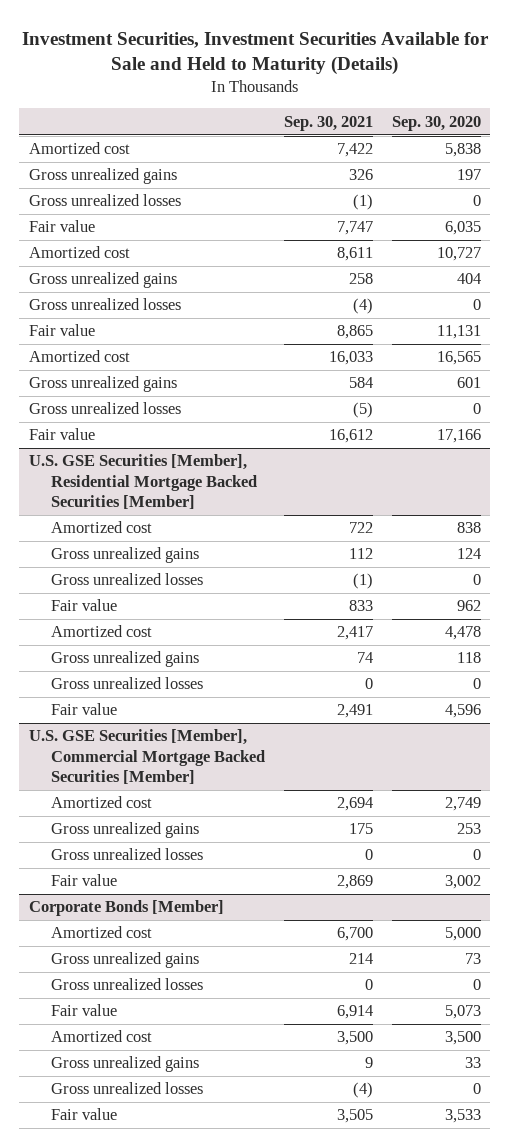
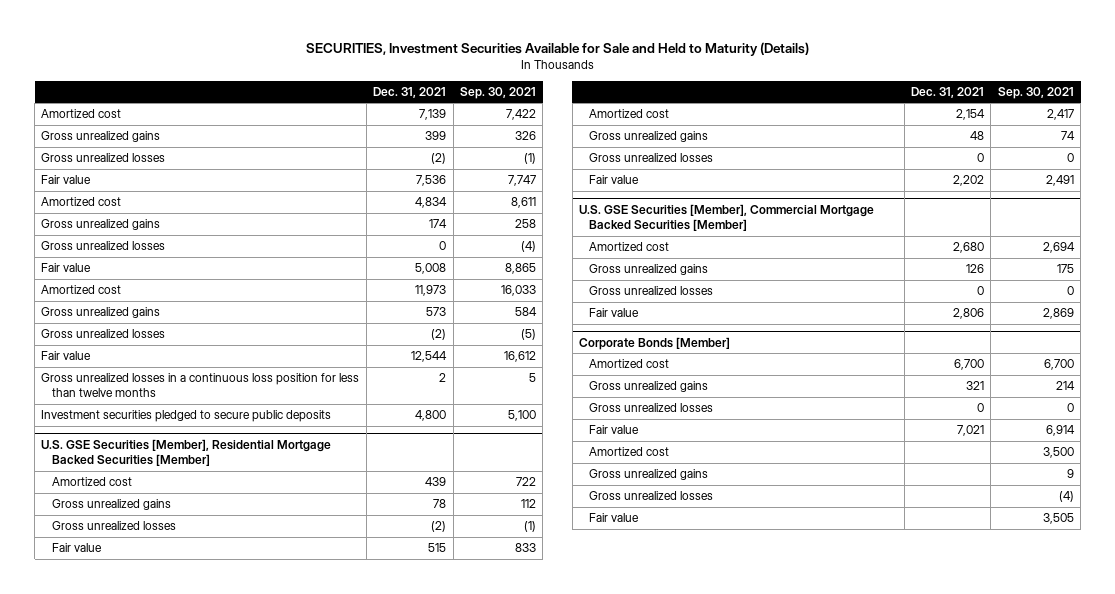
[21,31,489,75] Investment Securities, Investment Securities Available for Sale and Held to Maturity (Details) -> [305,41,809,56] SECURITIES, Investment Securities Available for Sale and Held to Maturity (Details)
[391,115,481,131] Sep. 30, 2020 -> none
none -> [373,86,447,98] Dec. 31, 2021
none -> [41,373,360,398] Gross unrealized losses in a continuous loss position for less than twelve months
none -> [41,410,332,423] Investment securities pledged to secure public deposits

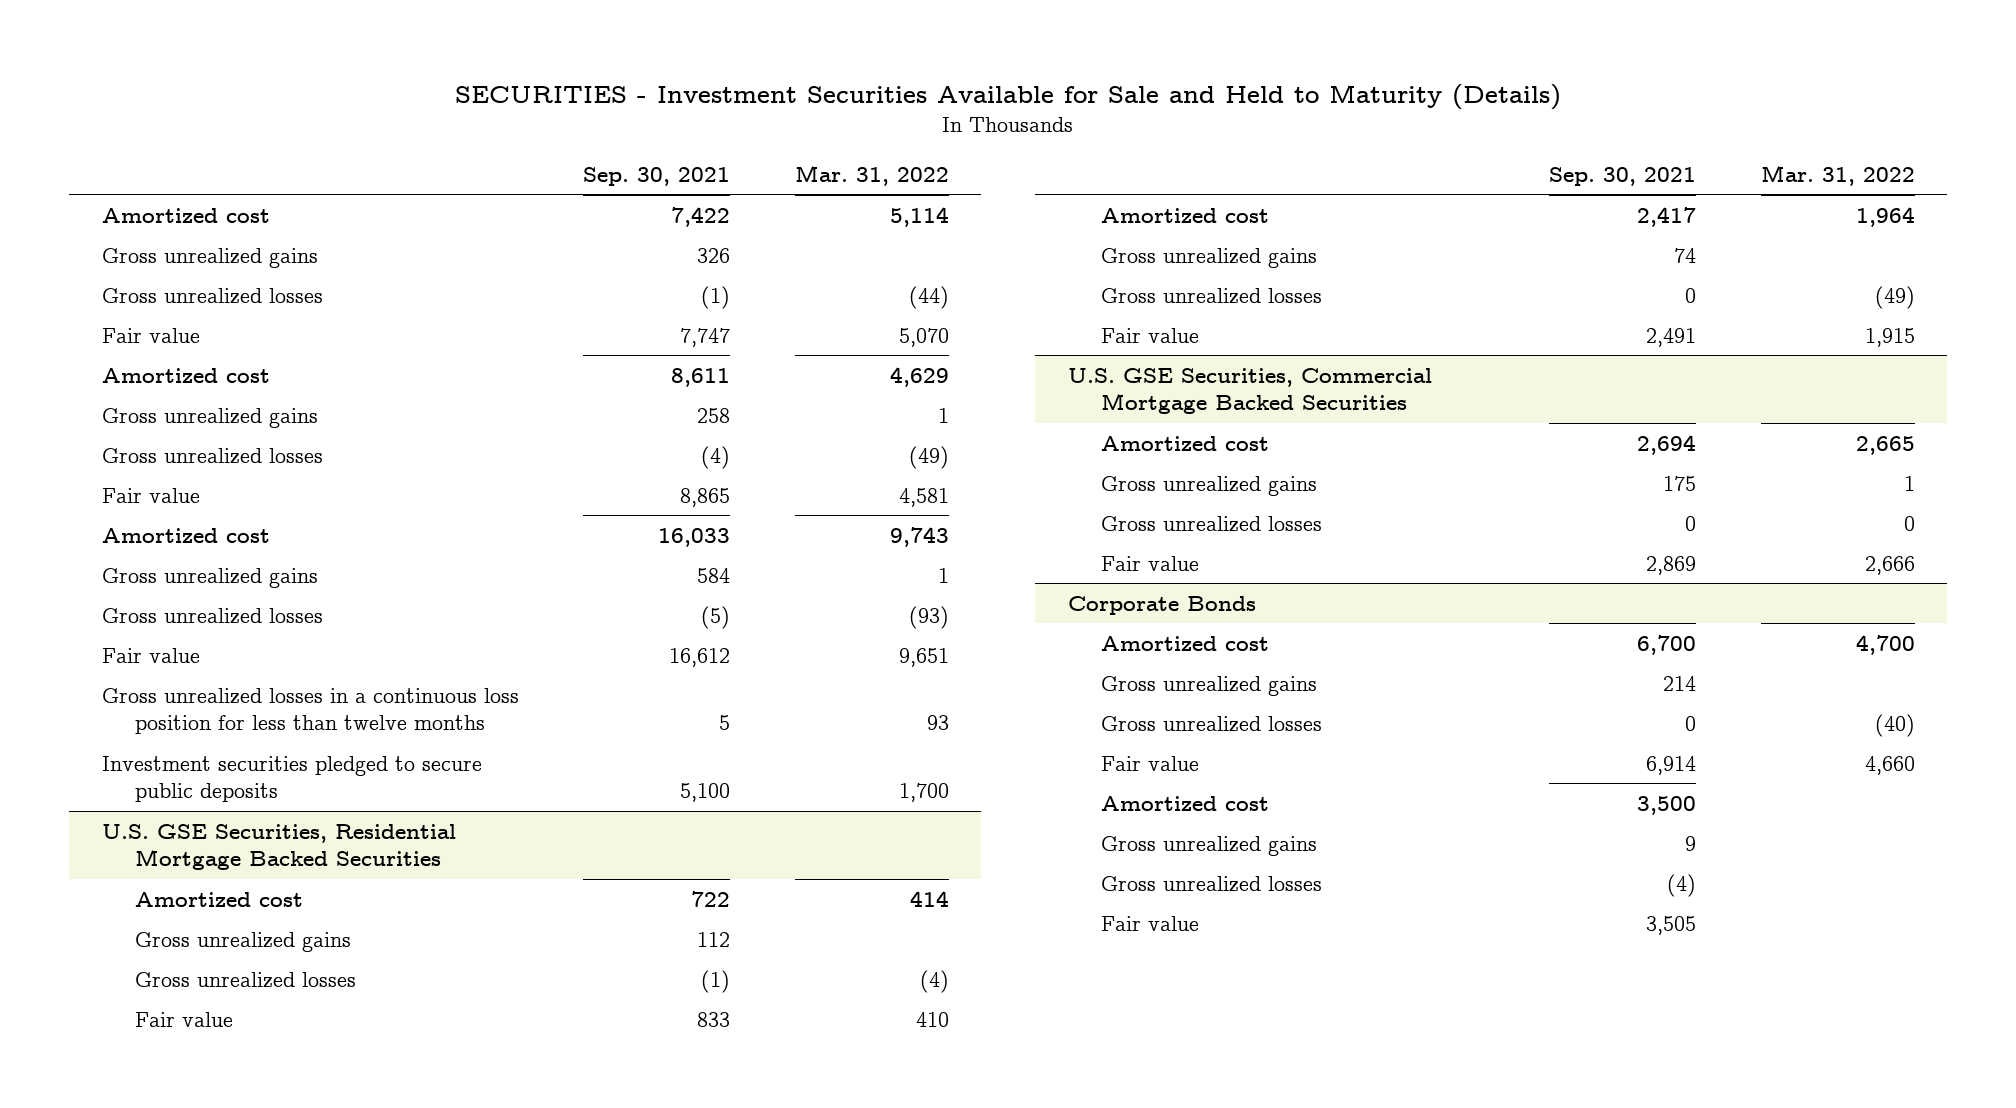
[305,41,809,56] SECURITIES, Investment Securities Available for Sale and Held to Maturity (Details) -> [455,84,1562,111] SECURITIES - Investment Securities Available for Sale and Held to Maturity (Details)
[373,86,447,98] Dec. 31, 2021 -> none
none -> [794,164,949,186] Mar. 31, 2022
[41,438,332,467] U.S. GSE Securities [Member], Residential Mortgage Backed Securities [Member] -> [101,823,456,870] U.S. GSE Securities, Residential Mortgage Backed Securities
[579,203,875,232] U.S. GSE Securities [Member], Commercial Mortgage Backed Securities [Member] -> [1067,367,1432,414] U.S. GSE Securities, Commercial Mortgage Backed Securities
[579,336,731,350] Corporate Bonds [Member] -> [1067,595,1256,615] Corporate Bonds

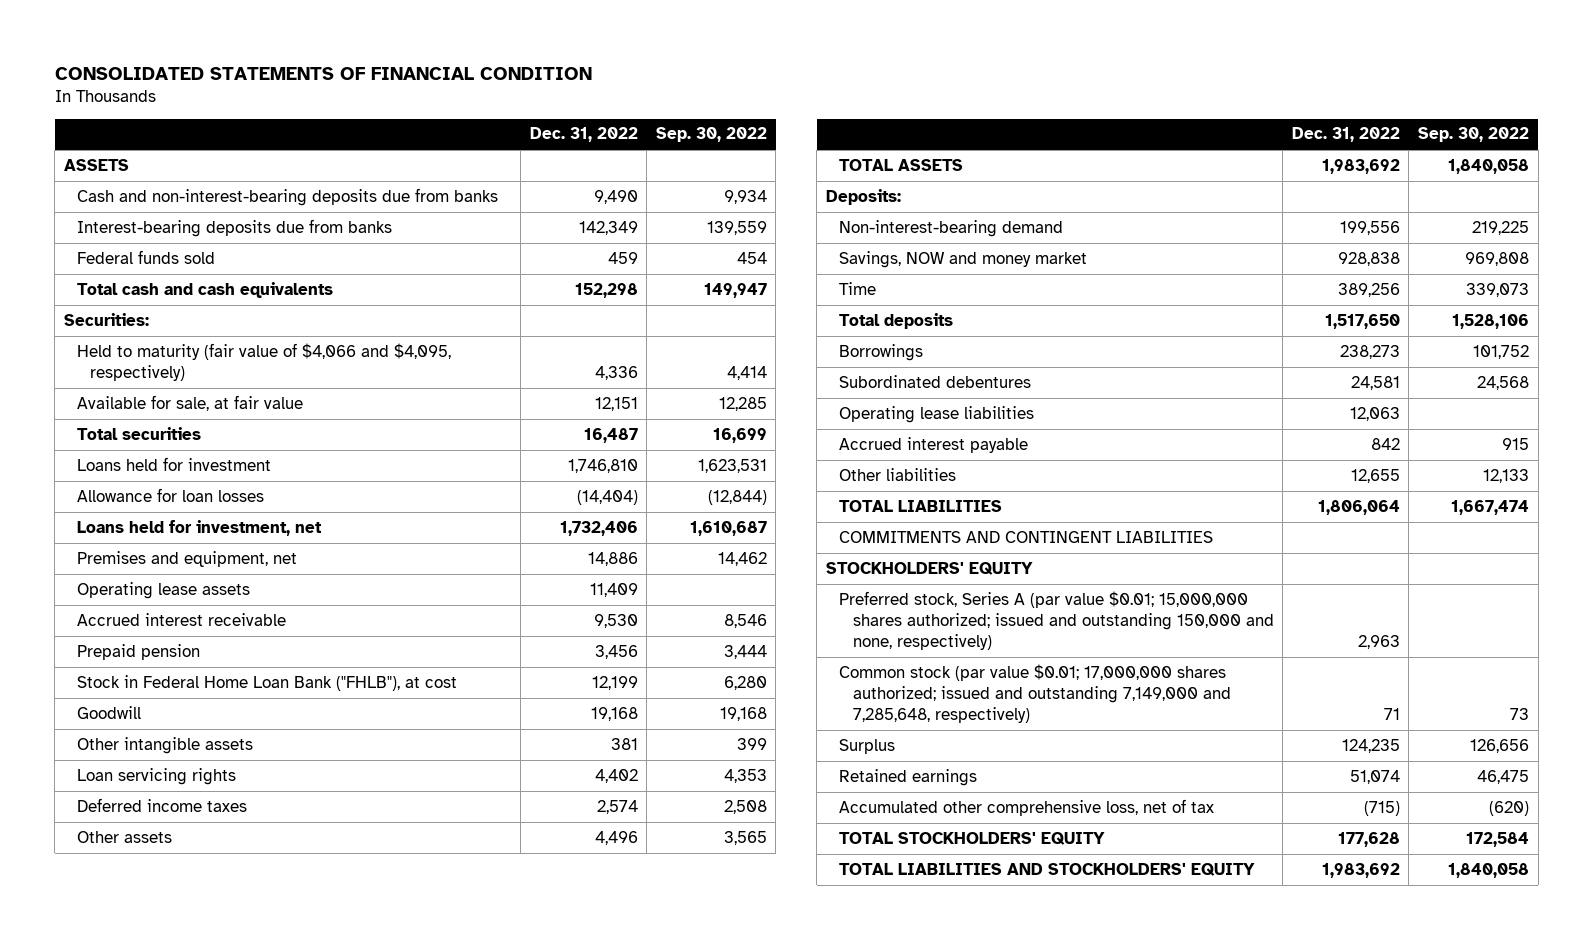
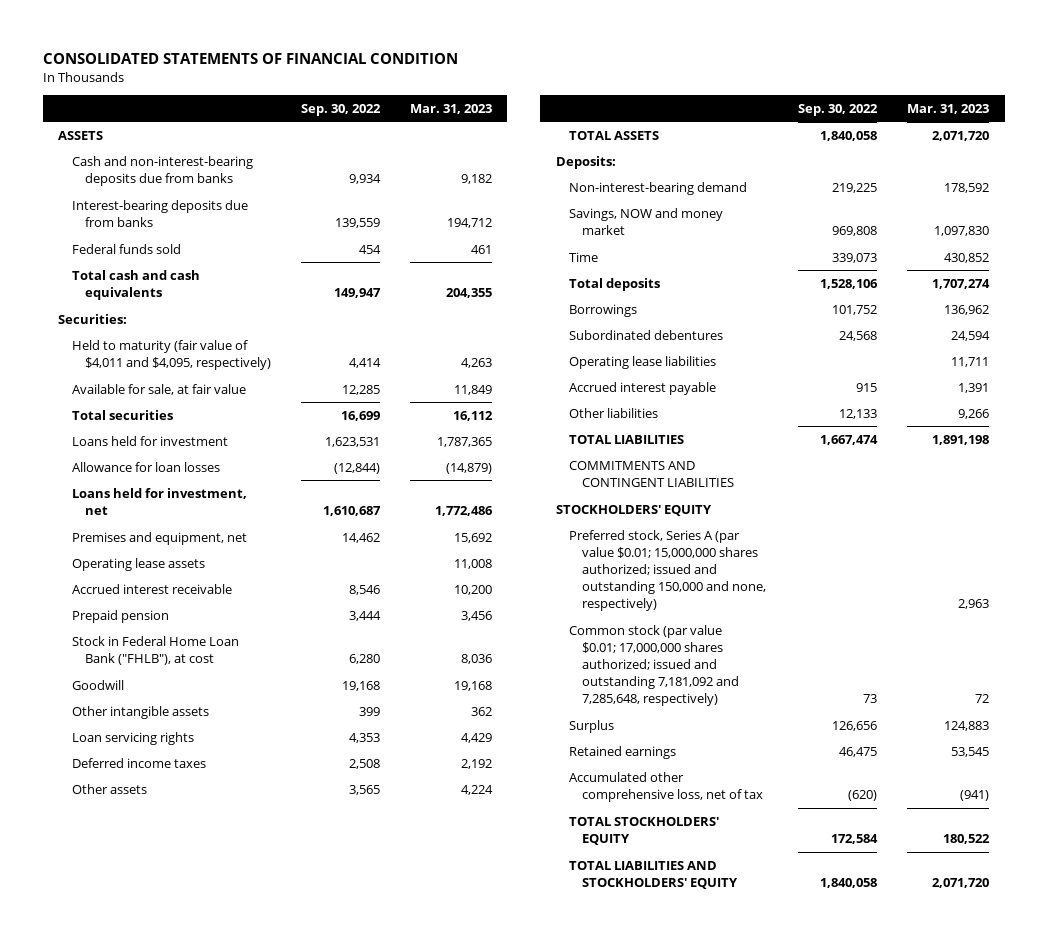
[529,127,638,143] Dec. 31, 2022 -> none
none -> [410,103,493,114] Mar. 31, 2023
[77,342,452,381] Held to maturity (fair value of $4,066 and $4,095, respectively) -> [71,339,271,371] Held to maturity (fair value of $4,011 and $4,095, respectively)
[839,663,1231,723] Common stock (par value $0.01; 17,000,000 shares authorized; issued and outstanding 7,149,000 and 7,285,648, respectively) -> [568,624,739,707] Common stock (par value $0.01; 17,000,000 shares authorized; issued and outstanding 7,181,092 and 7,285,648, respectively)

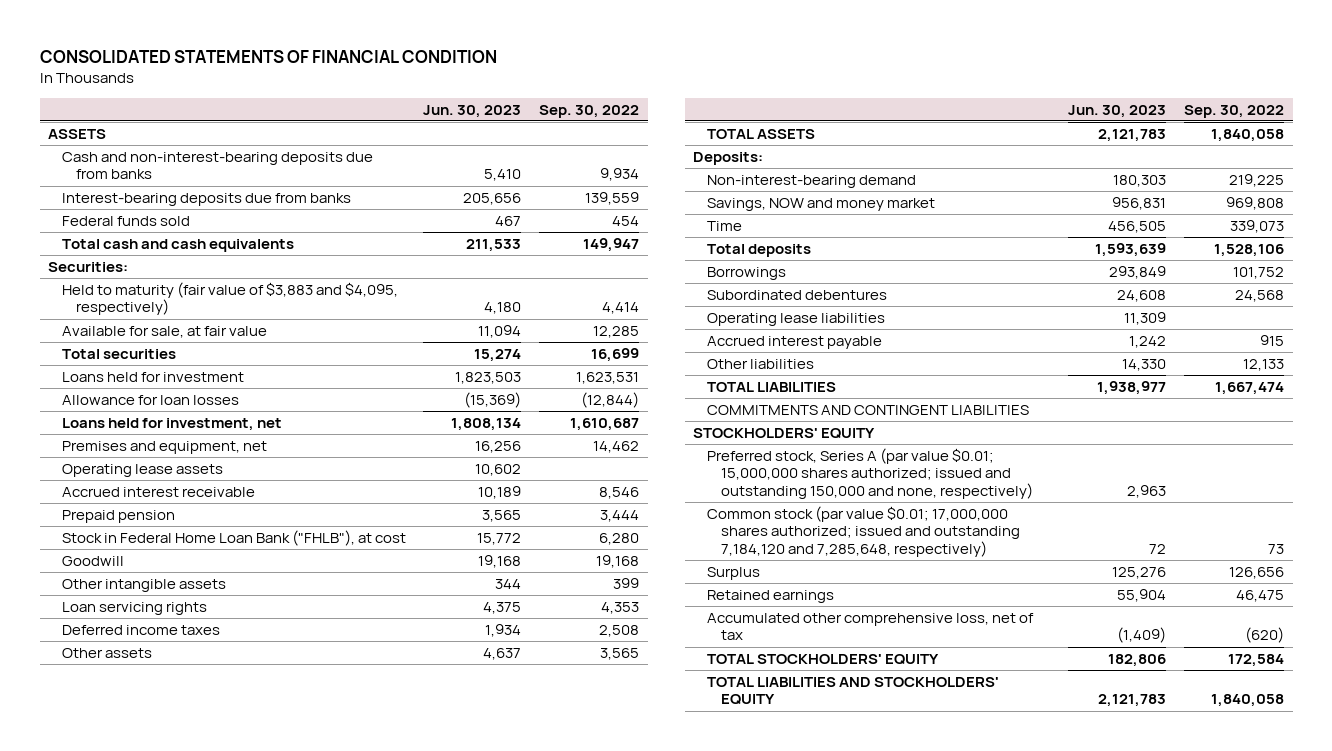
[410,103,493,114] Mar. 31, 2023 -> none
none -> [423,104,522,118] Jun. 30, 2023
[71,339,271,371] Held to maturity (fair value of $4,011 and $4,095, respectively) -> [61,282,398,316] Held to maturity (fair value of $3,883 and $4,095, respectively)
[568,624,739,707] Common stock (par value $0.01; 17,000,000 shares authorized; issued and outstanding 7,181,092 and 7,285,648, respectively) -> [706,506,1020,557] Common stock (par value $0.01; 17,000,000 shares authorized; issued and outstanding 7,184,120 and 7,285,648, respectively)

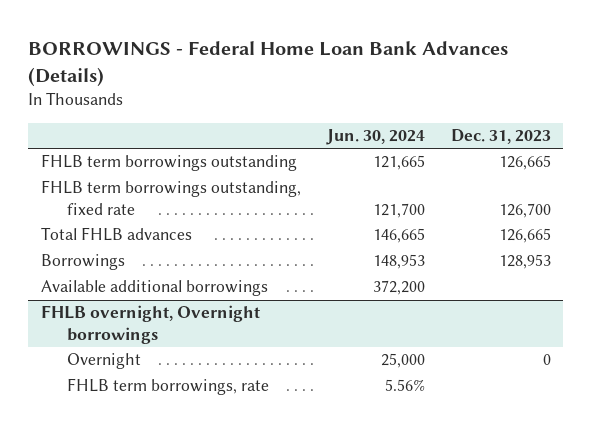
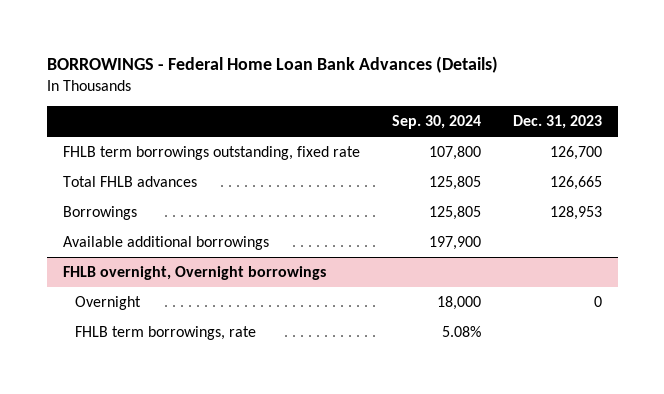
[325,129,425,146] Jun. 30, 2024 -> none
none -> [391,115,481,130] Sep. 30, 2024
[41,154,298,172] FHLB term borrowings outstanding -> none

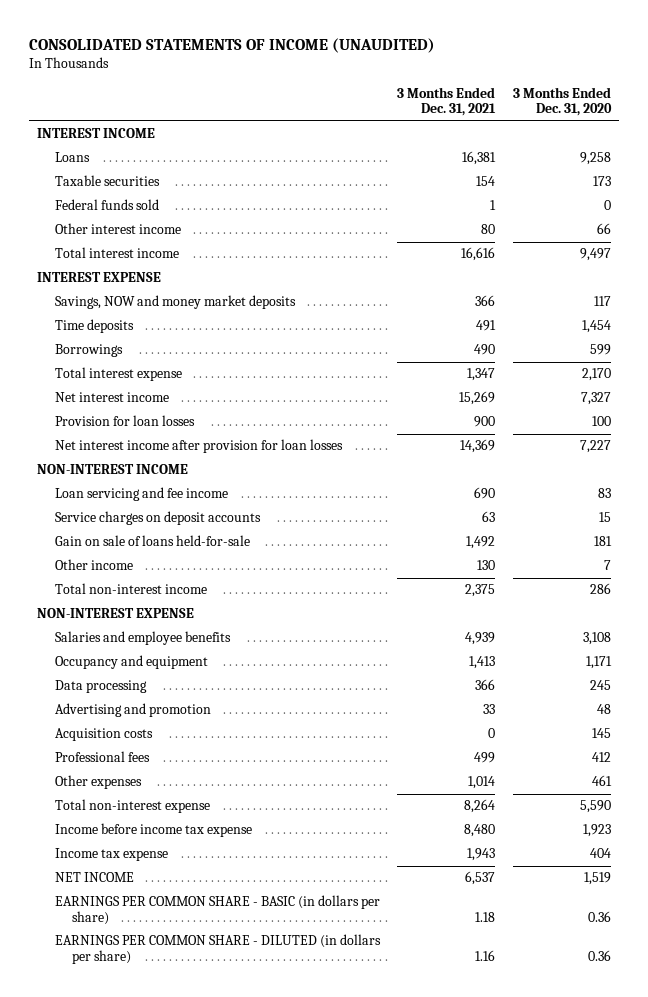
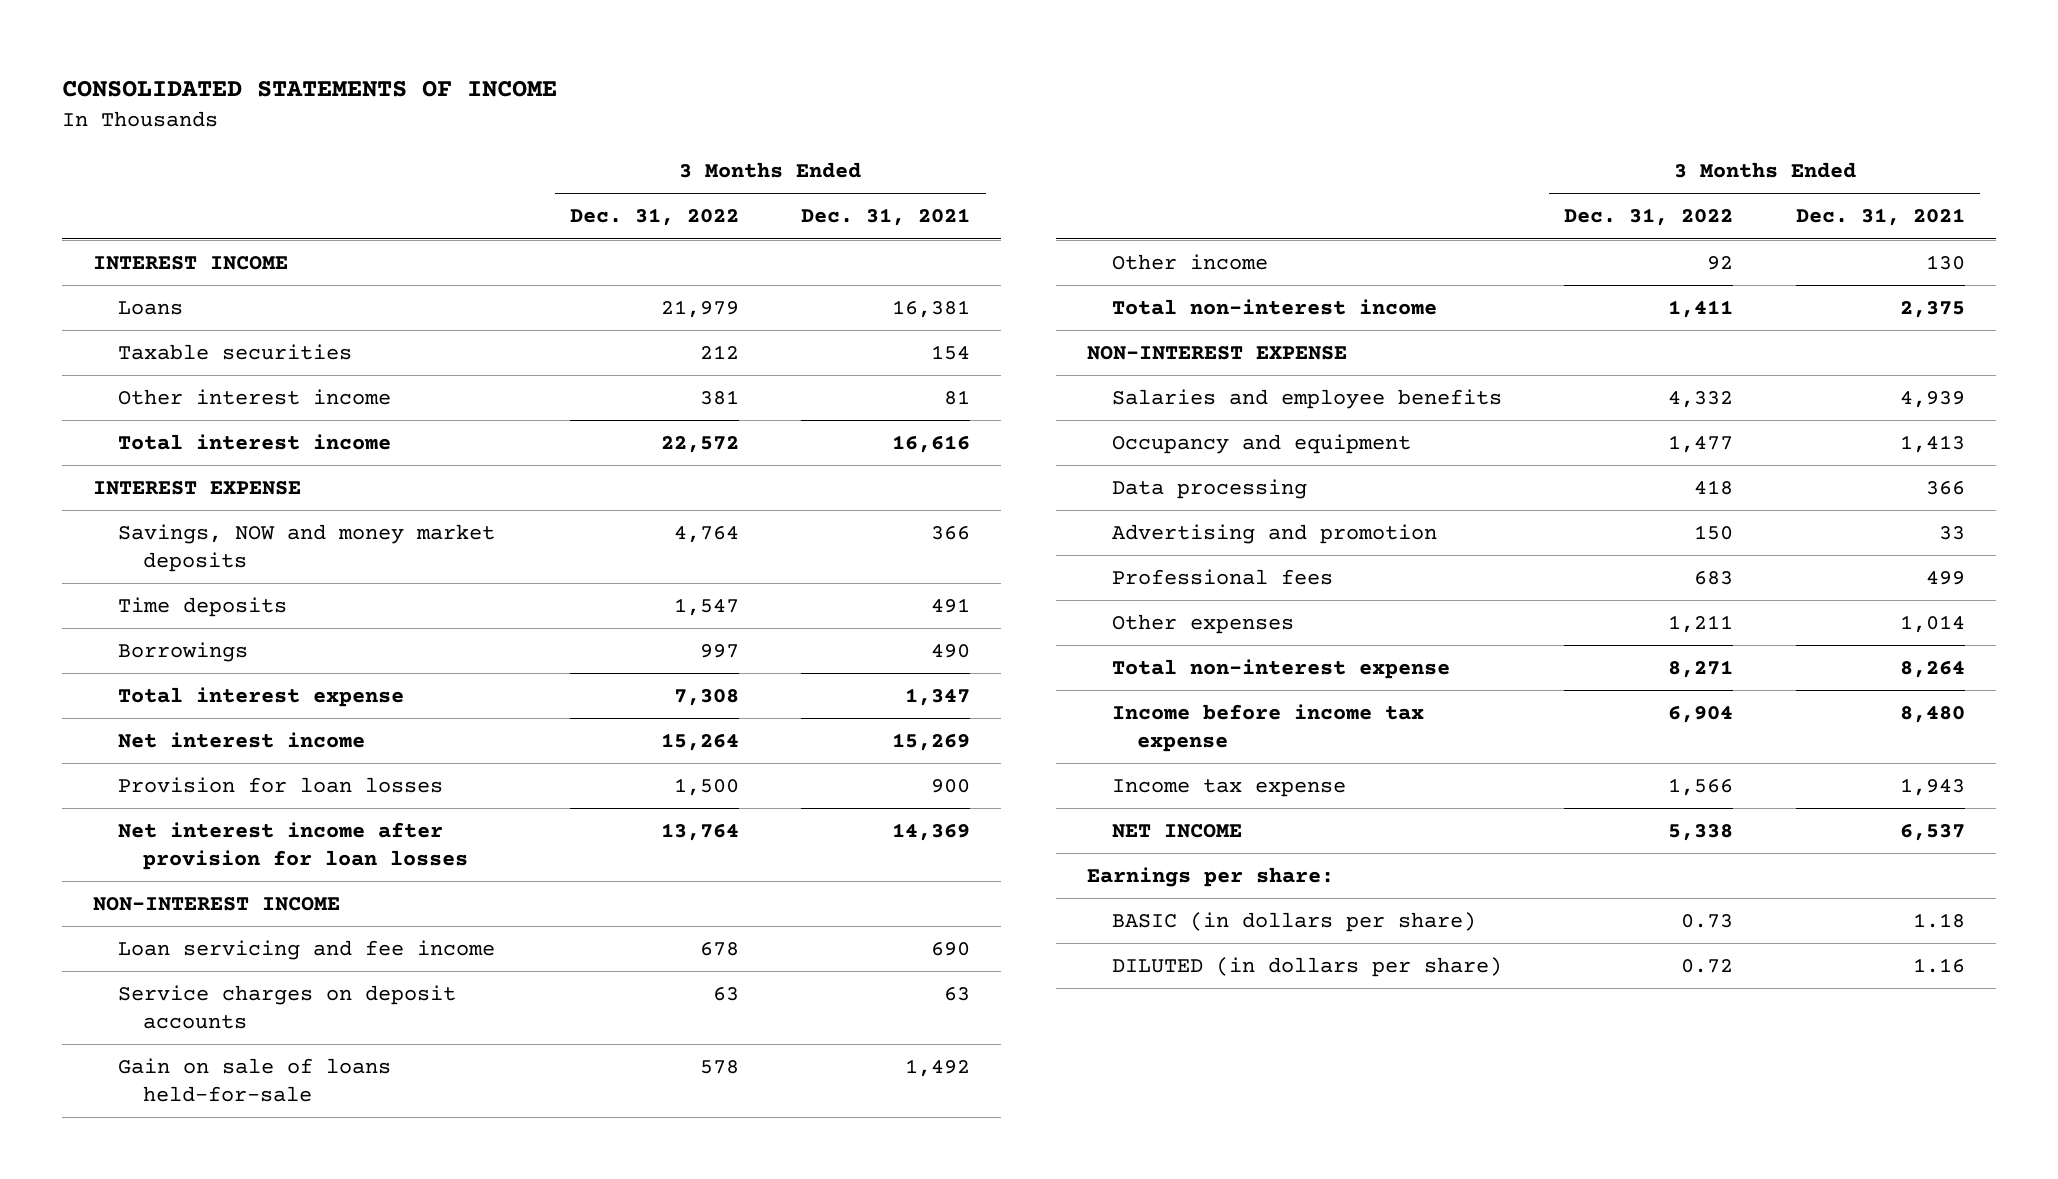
[28,37,435,53] CONSOLIDATED STATEMENTS OF INCOME (UNAUDITED) -> [61,80,557,98] CONSOLIDATED STATEMENTS OF INCOME
[512,86,612,117] 3 Months Ended Dec. 31, 2020 -> none
none -> [570,208,740,227] Dec. 31, 2022
[54,199,159,211] Federal funds sold -> none
[481,224,496,235] 80 -> [944,390,971,406] 81
[54,728,153,742] Acquisition costs -> none
none -> [1087,867,1335,888] Earnings per share:
[54,895,380,926] EARNINGS PER COMMON SHARE - BASIC (in dollars per share) -> [1112,912,1477,933] BASIC (in dollars per share)
[54,934,381,965] EARNINGS PER COMMON SHARE - DILUTED (in dollars per share) -> [1112,957,1503,978] DILUTED (in dollars per share)

